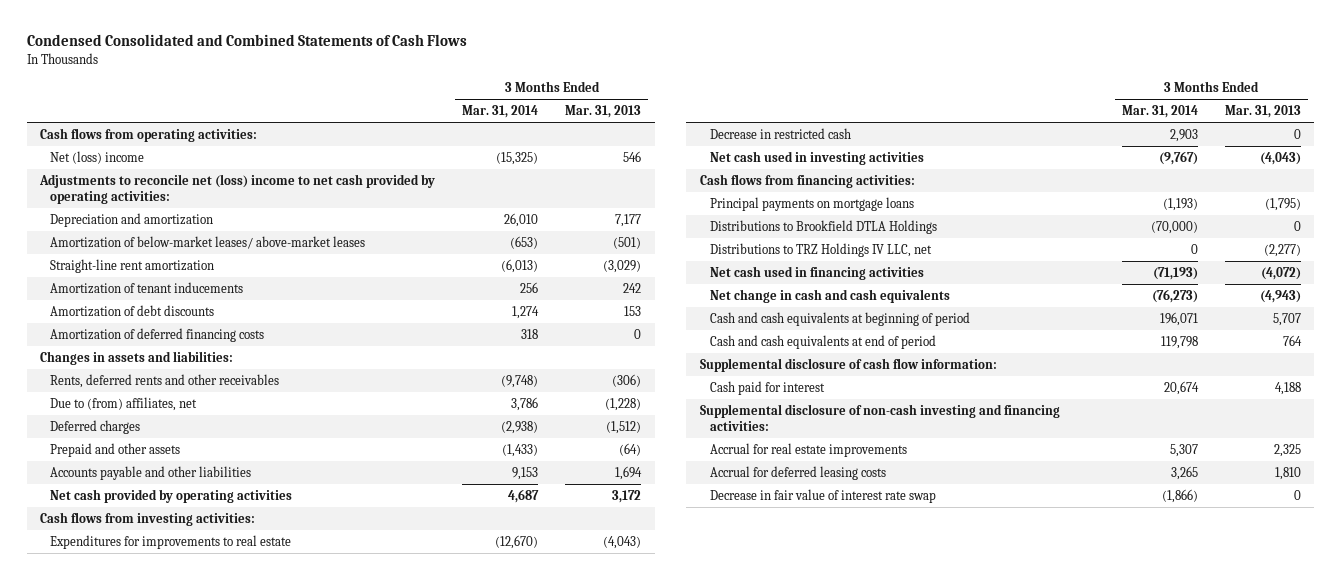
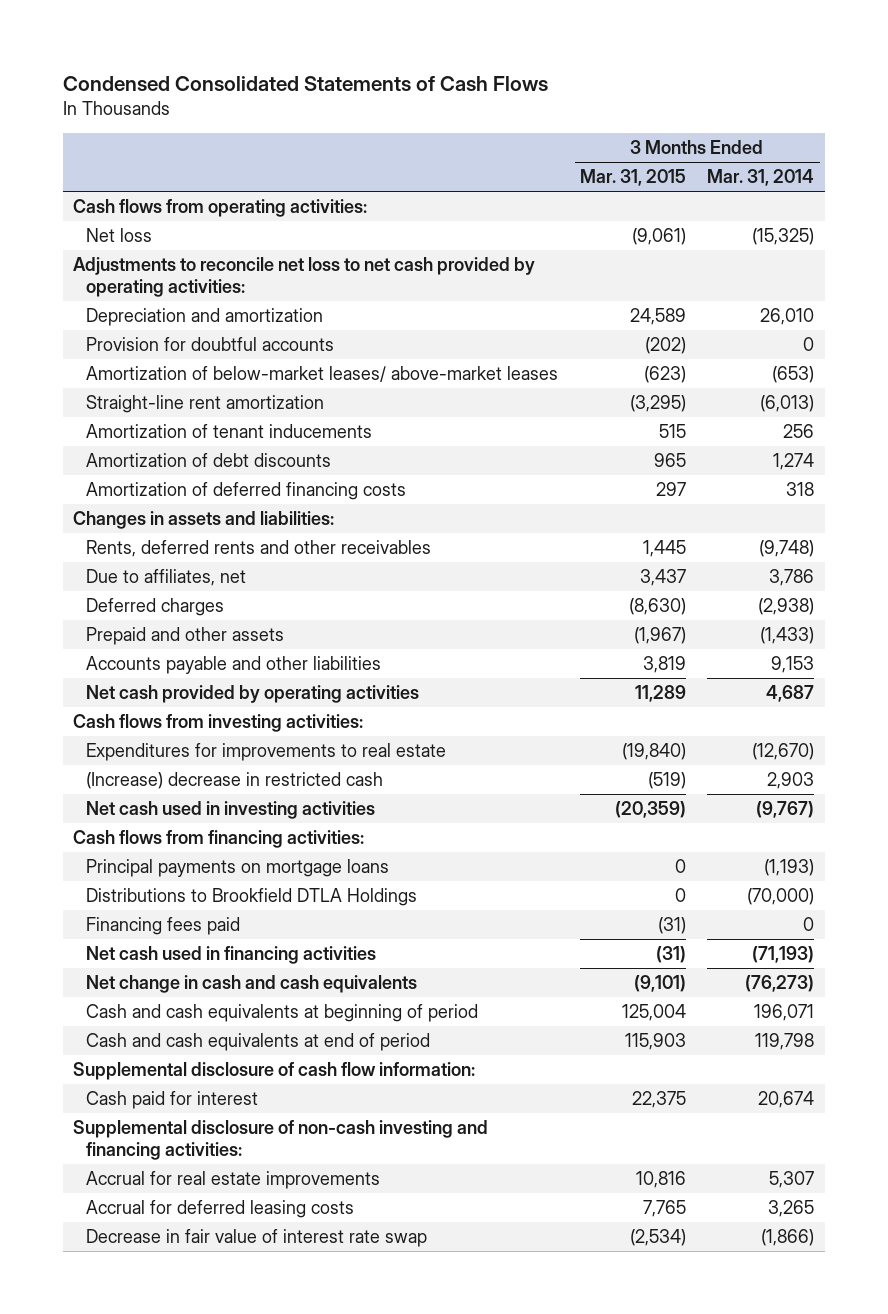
[26,34,467,47] Condensed Consolidated and Combined Statements of Cash Flows -> [62,75,548,91] Condensed Consolidated Statements of Cash Flows
[565,104,642,118] Mar. 31, 2013 -> none
none -> [579,169,686,187] Mar. 31, 2015
[50,150,145,164] Net (loss) income -> [86,228,153,243] Net loss
[39,173,436,204] Adjustments to reconcile net (loss) income to net cash provided by operating activities: -> [73,257,536,297] Adjustments to reconcile net loss to net cash provided by operating activities:
none -> [86,337,335,352] Provision for doubtful accounts
[50,396,198,411] Due to (from) affiliates, net -> [86,569,247,587] Due to affiliates, net
[710,127,852,139] Decrease in restricted cash -> [86,772,384,790] (Increase) decrease in restricted cash
[710,242,933,257] Distributions to TRZ Holdings IV LLC, net -> none
none -> [86,917,241,936] Financing fees paid

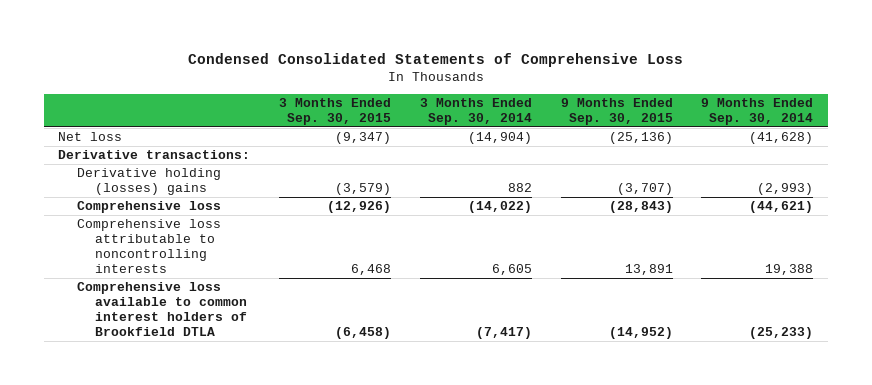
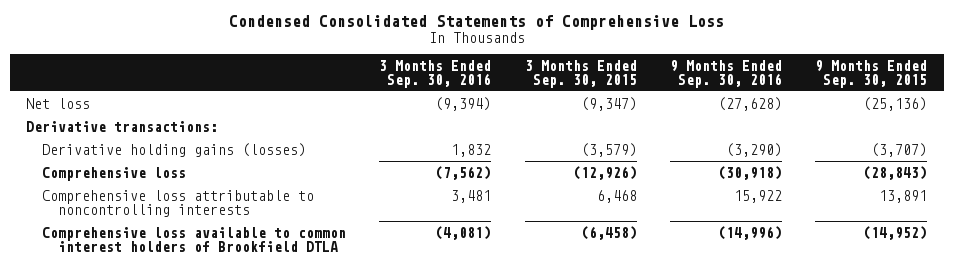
[419,97,532,125] 3 Months Ended Sep. 30, 2014 -> none
[701,97,814,125] 9 Months Ended Sep. 30, 2014 -> none
none -> [379,59,492,88] 3 Months Ended Sep. 30, 2016
none -> [669,59,782,88] 9 Months Ended Sep. 30, 2016
[76,168,221,196] Derivative holding (losses) gains -> [42,142,307,157] Derivative holding gains (losses)

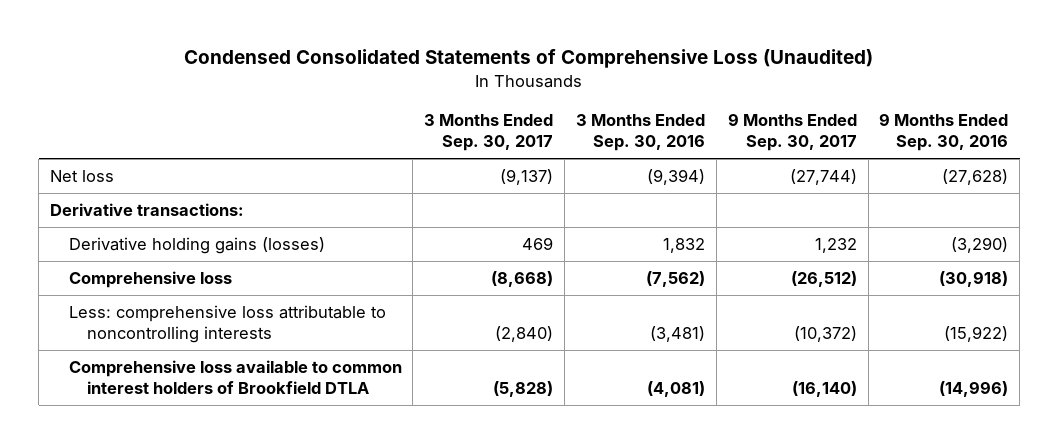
[228,15,724,31] Condensed Consolidated Statements of Comprehensive Loss -> [184,49,874,69] Condensed Consolidated Statements of Comprehensive Loss (Unaudited)
[524,59,637,88] 3 Months Ended Sep. 30, 2015 -> none
[814,59,927,88] 9 Months Ended Sep. 30, 2015 -> none
none -> [424,114,554,152] 3 Months Ended Sep. 30, 2017
none -> [727,113,857,152] 9 Months Ended Sep. 30, 2017
[42,189,315,217] Comprehensive loss attributable to noncontrolling interests -> [68,304,386,343] Less: comprehensive loss attributable to noncontrolling interests
[451,189,492,203] 3,481 -> [650,325,706,342] (3,481)
[733,189,782,203] 15,922 -> [944,325,1009,342] (15,922)

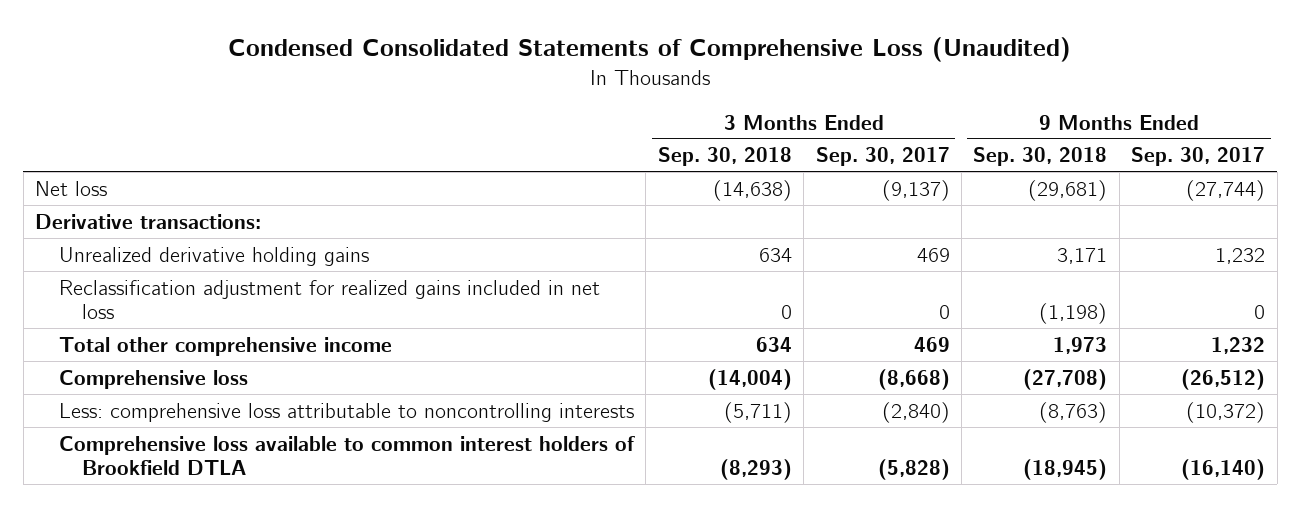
[576,114,706,152] 3 Months Ended Sep. 30, 2016 -> none
[879,113,1009,152] 9 Months Ended Sep. 30, 2016 -> none
none -> [657,147,792,167] Sep. 30, 2018
none -> [973,147,1108,167] Sep. 30, 2018
none -> [58,246,369,266] Unrealized derivative holding gains
none -> [58,279,600,320] Reclassification adjustment for realized gains included in net loss
[68,236,325,254] Derivative holding gains (losses) -> [58,336,392,356] Total other comprehensive income

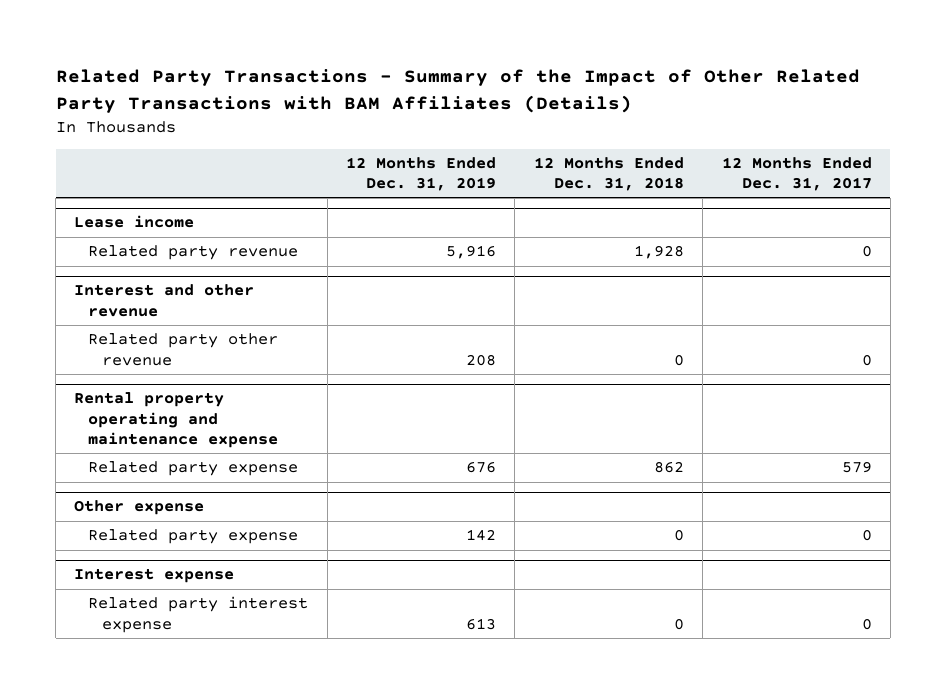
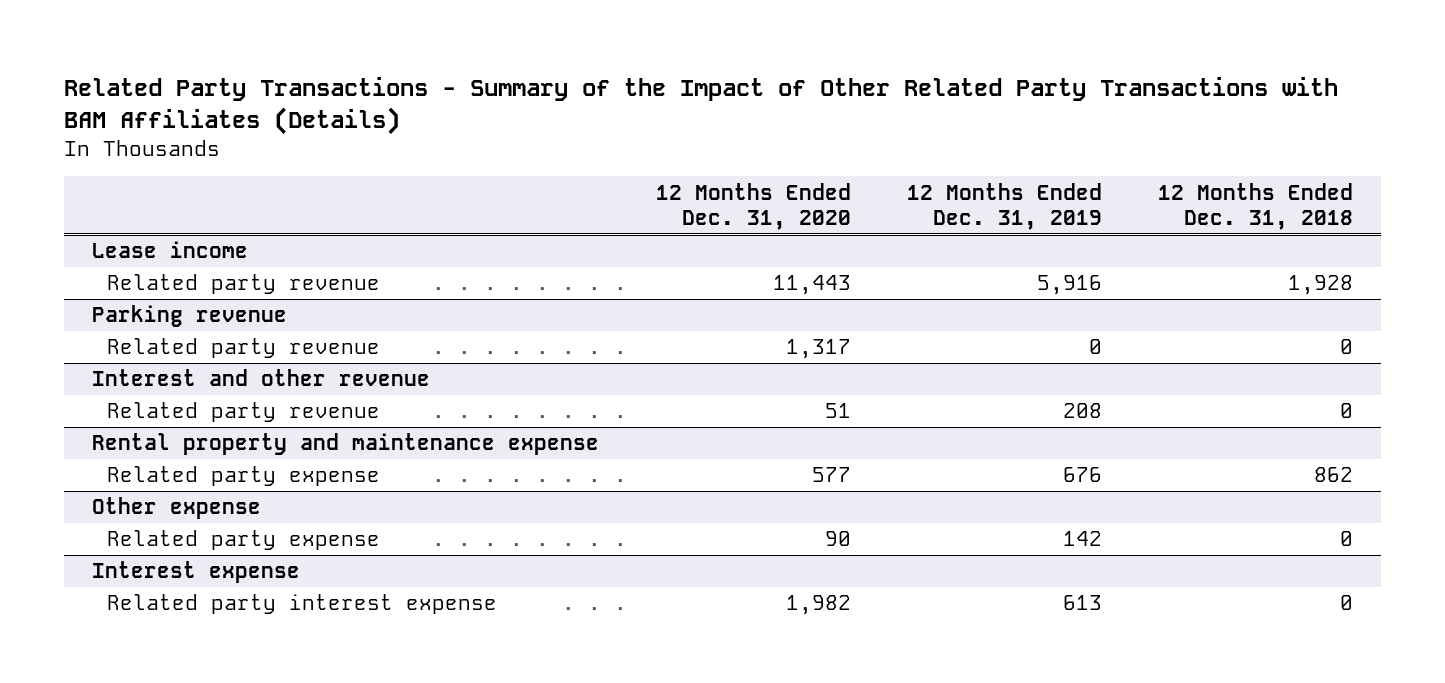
[721,156,872,192] 12 Months Ended Dec. 31, 2017 -> none
none -> [655,182,851,230] 12 Months Ended Dec. 31, 2020
none -> [92,305,288,328] Parking revenue
none -> [106,338,380,359] Related party revenue
[88,333,279,366] Related party other revenue -> [106,402,380,423] Related party revenue
[74,392,279,448] Rental property operating and maintenance expense -> [92,433,600,456] Rental property and maintenance expense

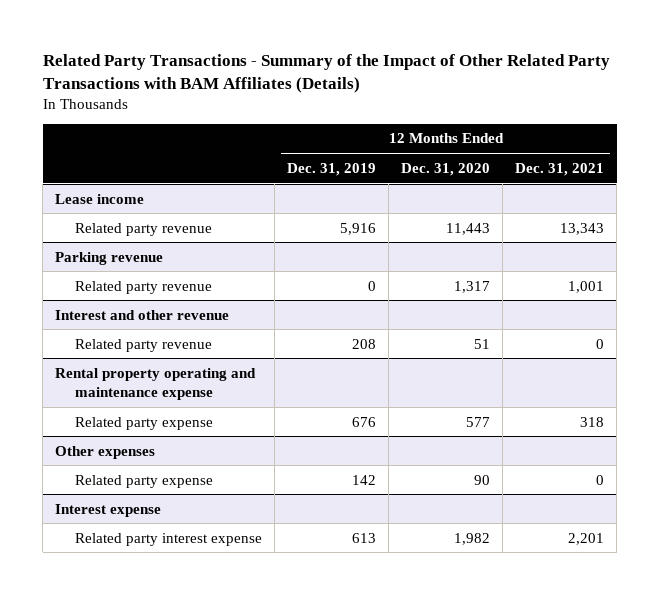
[1158,182,1354,230] 12 Months Ended Dec. 31, 2018 -> none
none -> [515,162,605,176] Dec. 31, 2021
[92,433,600,456] Rental property and maintenance expense -> [55,367,257,400] Rental property operating and maintenance expense
[92,497,262,520] Other expense -> [55,445,156,459] Other expenses

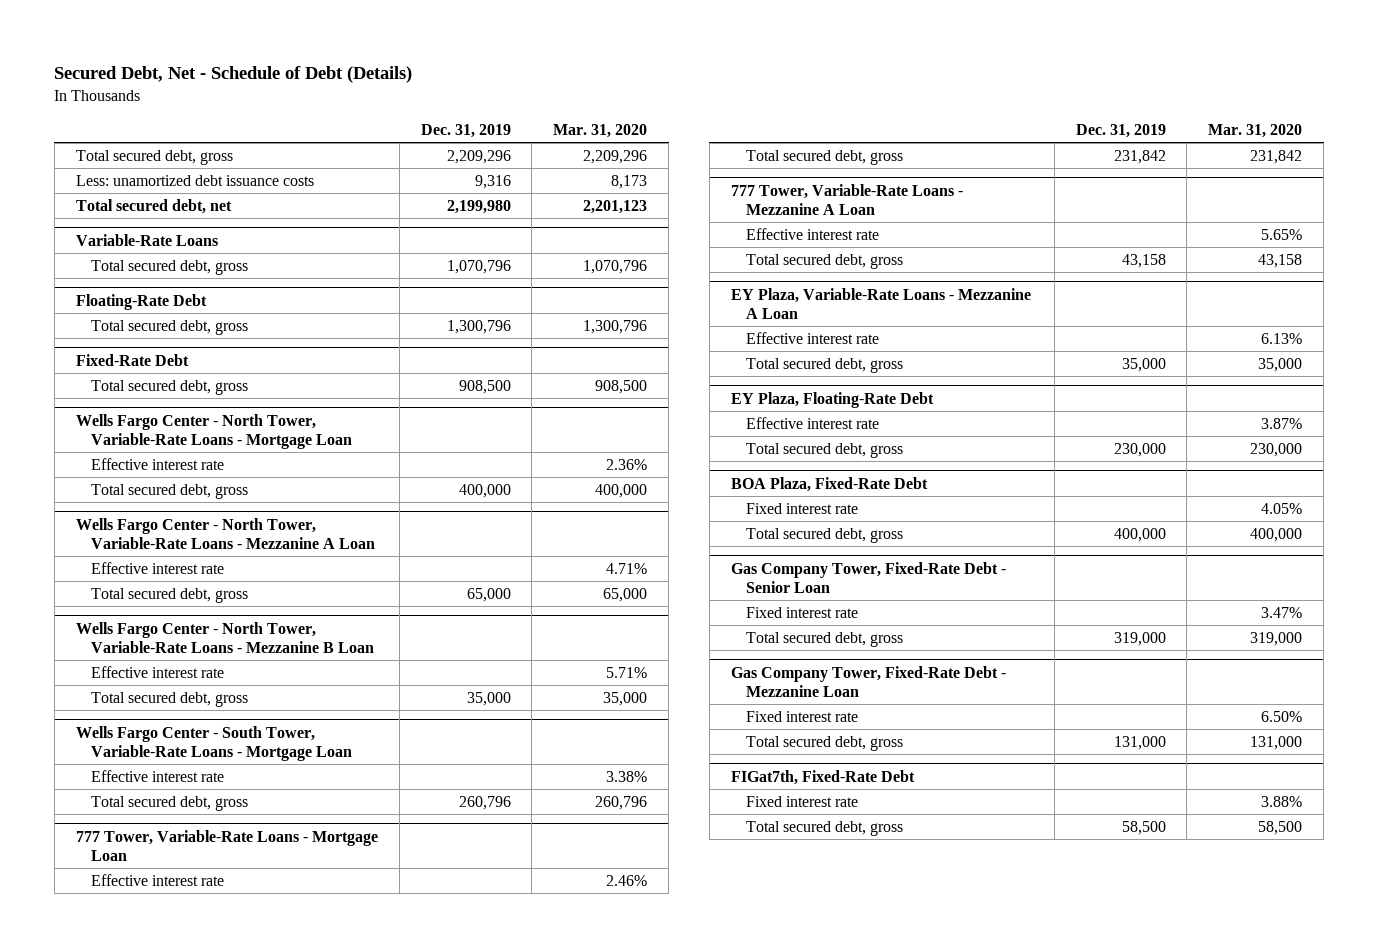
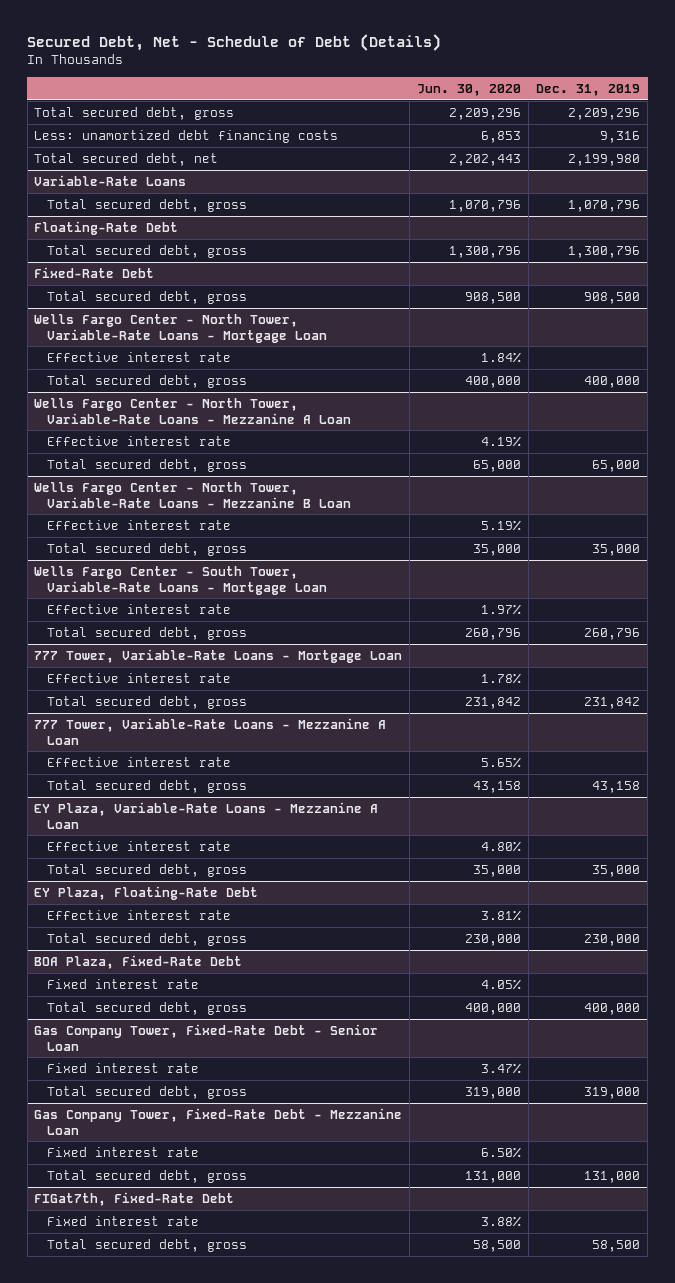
[553,124,648,139] Mar. 31, 2020 -> none
none -> [417,83,522,96] Jun. 30, 2020
[75,174,314,186] Less: unamortized debt issuance costs -> [34,129,339,143] Less: unamortized debt financing costs

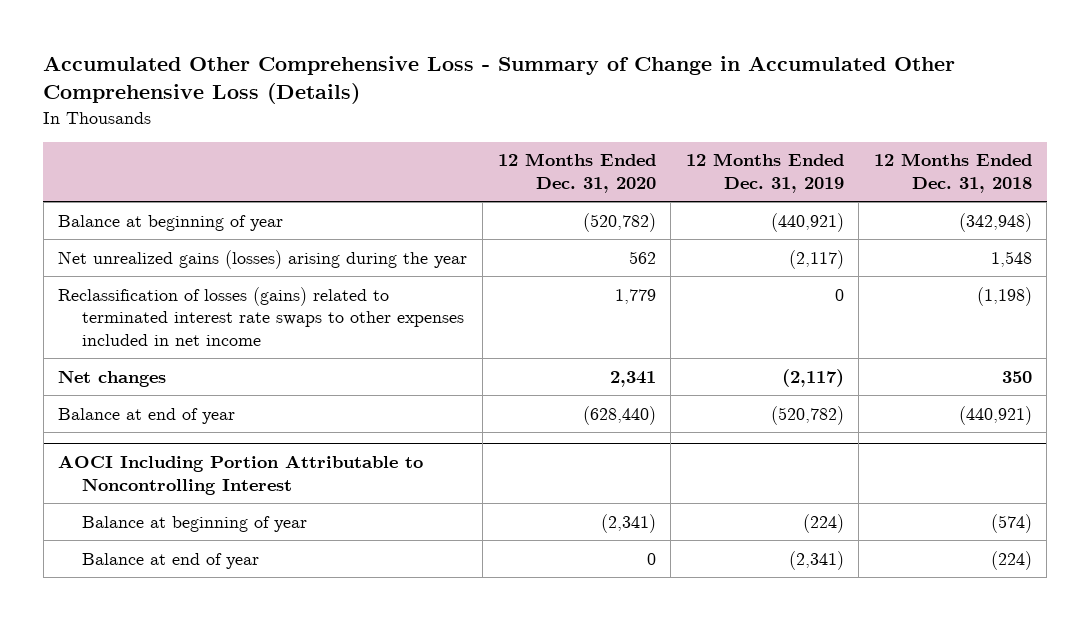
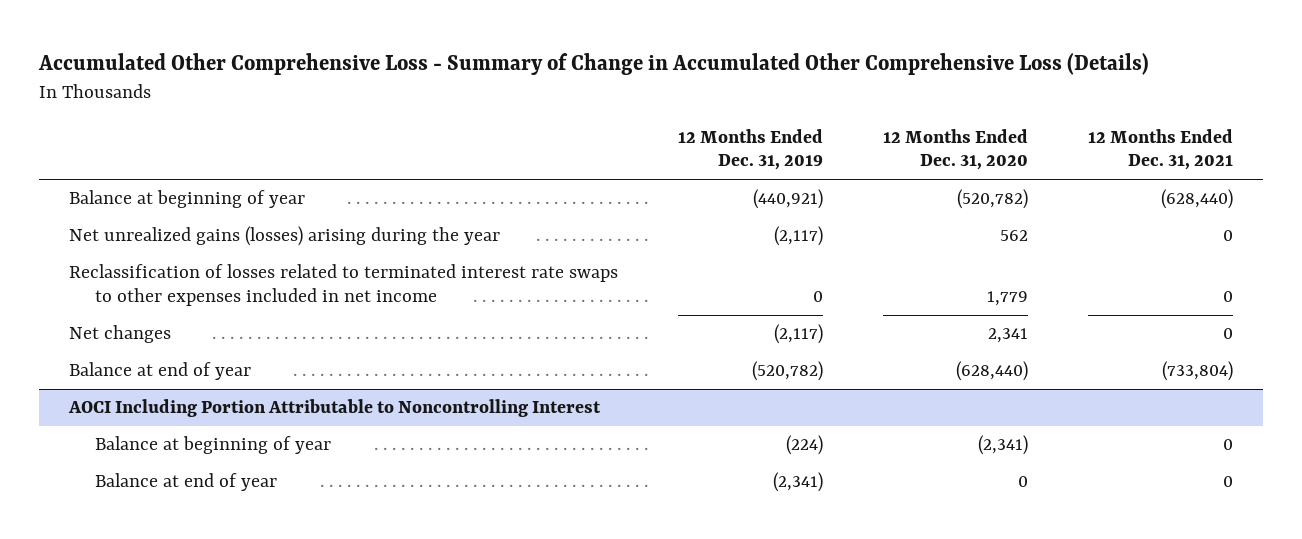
[873,153,1032,194] 12 Months Ended Dec. 31, 2018 -> none
none -> [1087,128,1233,171] 12 Months Ended Dec. 31, 2021
[58,286,465,347] Reclassification of losses (gains) related to terminated interest rate swaps to other expenses included in net income -> [68,264,618,307] Reclassification of losses related to terminated interest rate swaps to other expenses included in net income

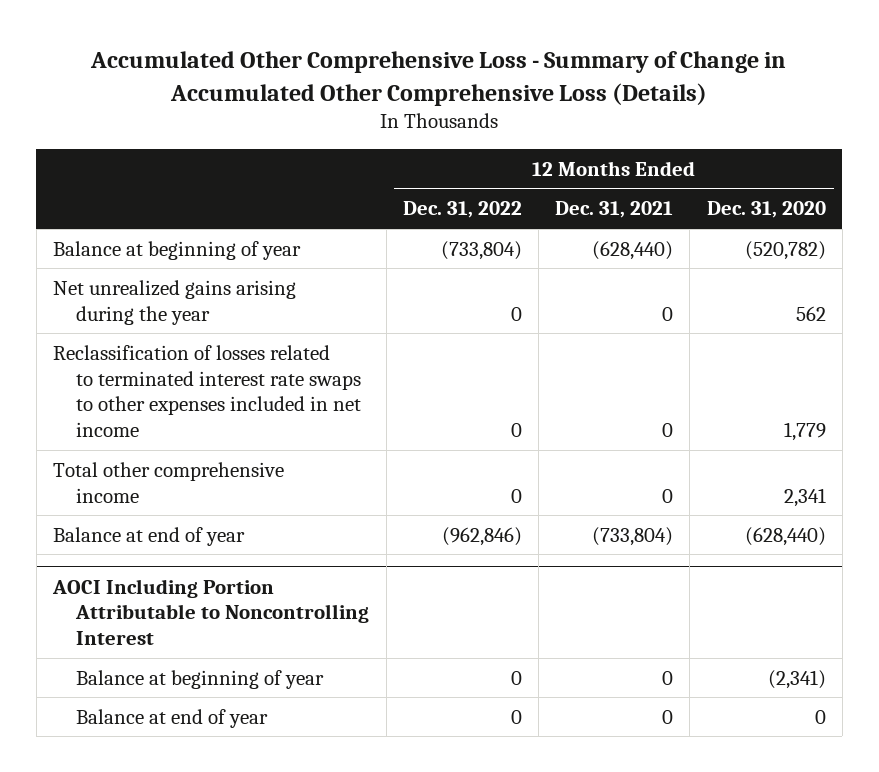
[677,128,823,171] 12 Months Ended Dec. 31, 2019 -> none
none -> [402,201,522,219] Dec. 31, 2022
[68,226,500,247] Net unrealized gains (losses) arising during the year -> [53,279,297,325] Net unrealized gains arising during the year
[68,325,171,344] Net changes -> [53,461,285,503] Total other comprehensive income

